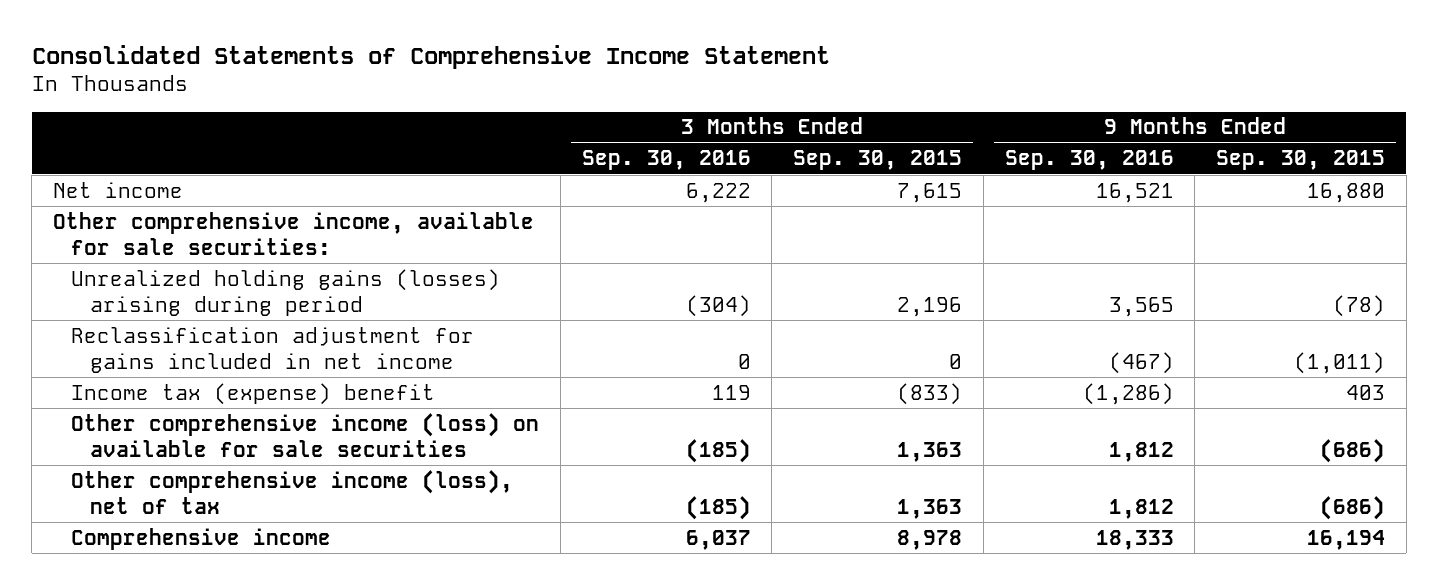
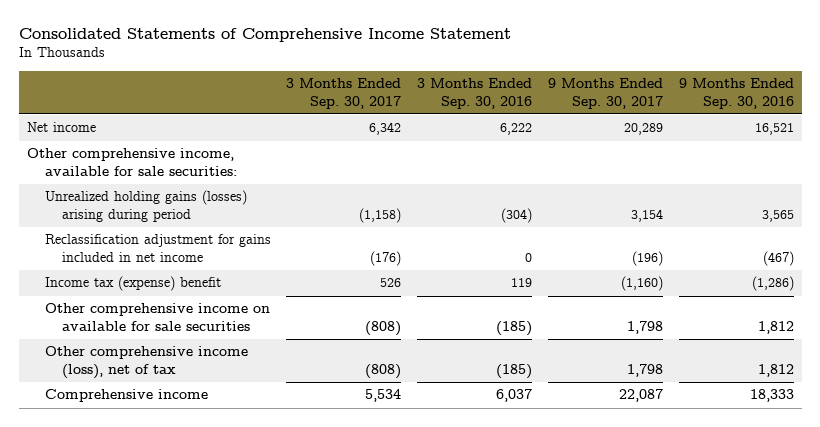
[793,150,963,171] Sep. 30, 2015 -> none
[1216,150,1386,171] Sep. 30, 2015 -> none
none -> [286,78,402,109] 3 Months Ended Sep. 30, 2017
none -> [547,78,663,109] 9 Months Ended Sep. 30, 2017
[71,412,540,457] Other comprehensive income (loss) on available for sale securities -> [44,303,270,331] Other comprehensive income on available for sale securities

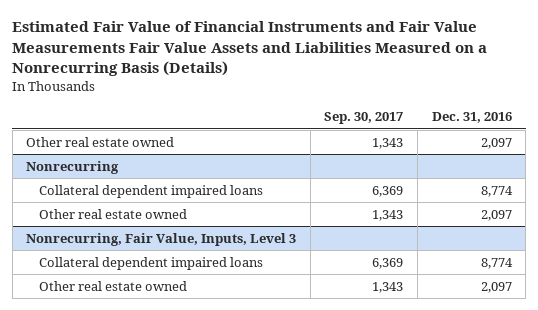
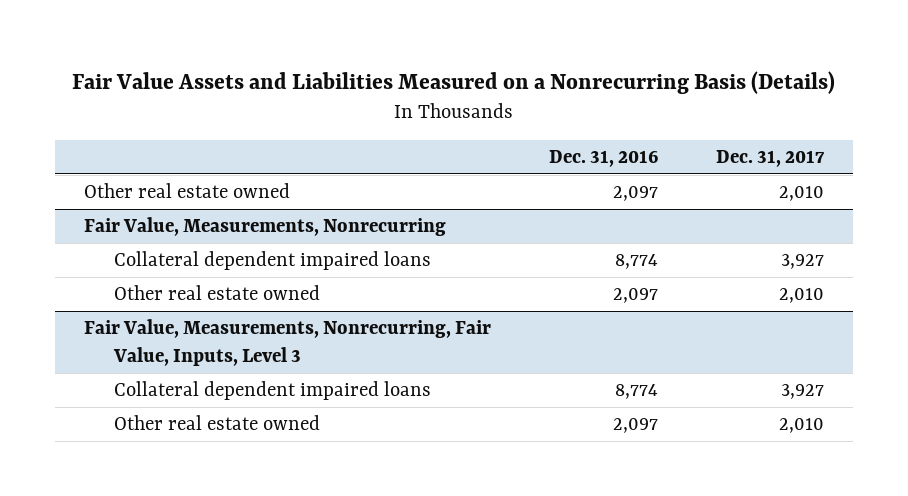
[12,21,488,77] Estimated Fair Value of Financial Instruments and Fair Value Measurements Fair Value Assets and Liabilities Measured on a Nonrecurring Basis (Details) -> [72,70,836,94] Fair Value Assets and Liabilities Measured on a Nonrecurring Basis (Details)
[324,112,404,125] Sep. 30, 2017 -> none
none -> [715,149,825,167] Dec. 31, 2017
[26,160,120,174] Nonrecurring -> [84,217,447,237] Fair Value, Measurements, Nonrecurring
[26,232,297,246] Nonrecurring, Fair Value, Inputs, Level 3 -> [84,319,492,366] Fair Value, Measurements, Nonrecurring, Fair Value, Inputs, Level 3

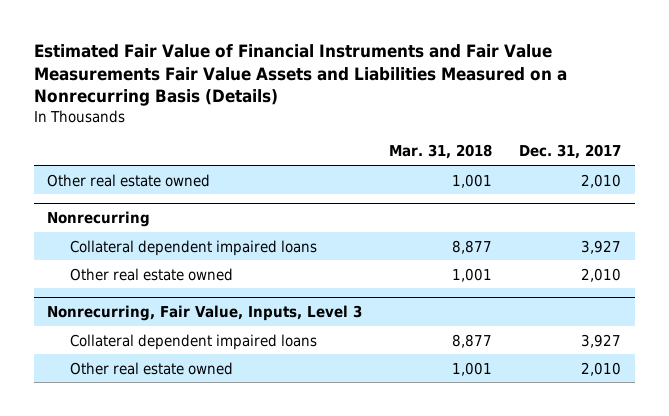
[72,70,836,94] Fair Value Assets and Liabilities Measured on a Nonrecurring Basis (Details) -> [33,43,567,107] Estimated Fair Value of Financial Instruments and Fair Value Measurements Fair Value Assets and Liabilities Measured on a Nonrecurring Basis (Details)
[549,149,659,167] Dec. 31, 2016 -> none
none -> [389,144,493,160] Mar. 31, 2018
[84,217,447,237] Fair Value, Measurements, Nonrecurring -> [47,211,151,228] Nonrecurring
[84,319,492,366] Fair Value, Measurements, Nonrecurring, Fair Value, Inputs, Level 3 -> [47,305,363,322] Nonrecurring, Fair Value, Inputs, Level 3

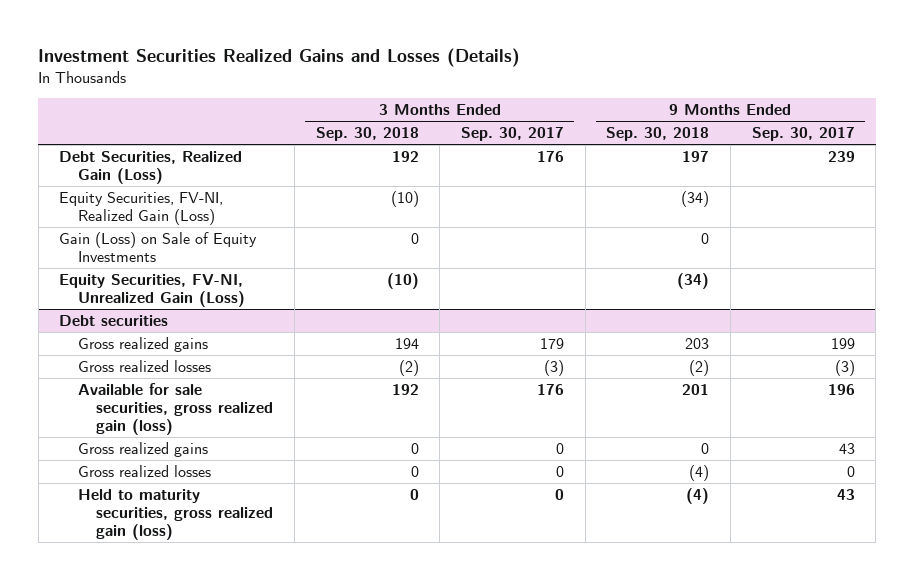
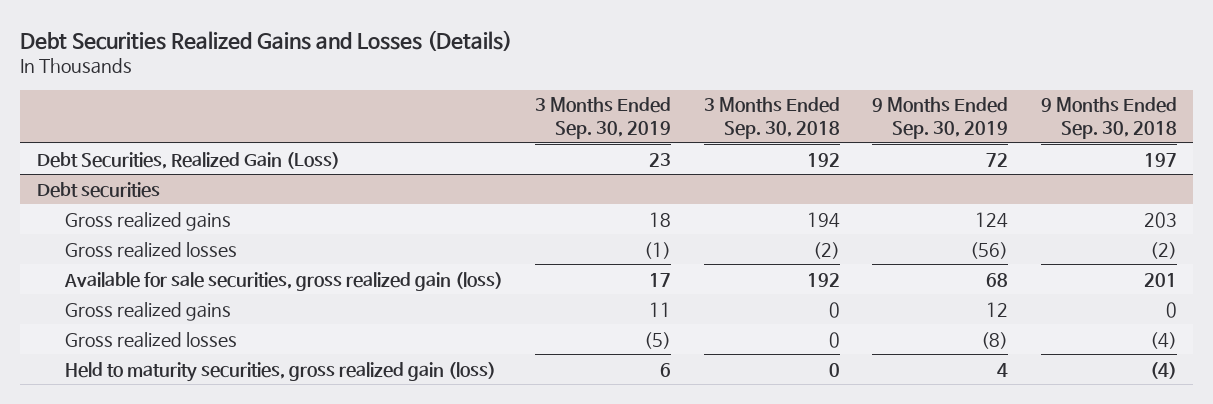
[38,47,521,67] Investment Securities Realized Gains and Losses (Details) -> [20,29,513,51] Debt Securities Realized Gains and Losses (Details)
[460,127,564,142] Sep. 30, 2017 -> none
[751,127,855,142] Sep. 30, 2017 -> none
none -> [535,97,672,139] 3 Months Ended Sep. 30, 2019
none -> [872,97,1009,139] 9 Months Ended Sep. 30, 2019
[59,191,224,225] Equity Securities, FV-NI, Realized Gain (Loss) -> none
[59,231,258,262] Gain (Loss) on Sale of Equity Investments -> none
[59,273,245,307] Equity Securities, FV-NI, Unrealized Gain (Loss) -> none

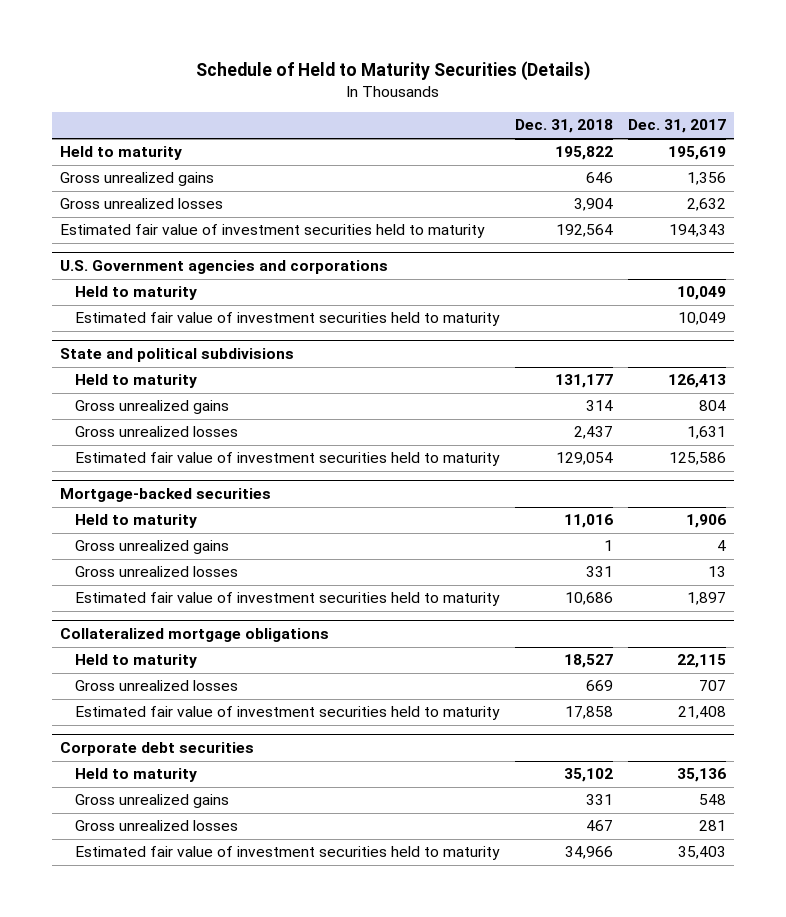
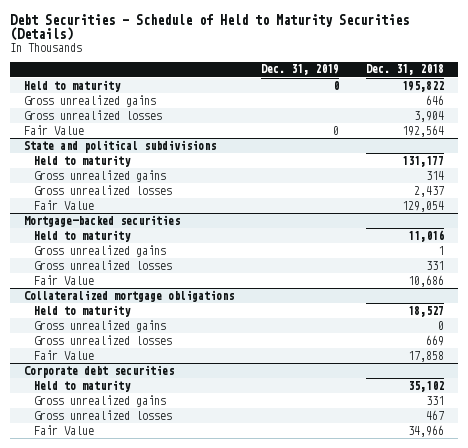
[196,61,591,82] Schedule of Held to Maturity Securities (Details) -> [9,13,409,42] Debt Securities - Schedule of Held to Maturity Securities (Details)
[628,119,727,134] Dec. 31, 2017 -> none
none -> [260,64,339,76] Dec. 31, 2019
[60,260,389,275] U.S. Government agencies and corporations -> none
[74,286,197,301] Held to maturity -> none
[74,312,500,327] Estimated fair value of investment securities held to maturity -> none
[60,224,486,239] Estimated fair value of investment securities held to maturity -> [23,124,84,135] Fair Value
[74,452,500,467] Estimated fair value of investment securities held to maturity -> [34,199,95,210] Fair Value
[74,592,500,607] Estimated fair value of investment securities held to maturity -> [34,274,95,285] Fair Value
none -> [34,319,167,332] Gross unrealized gains
[74,706,500,721] Estimated fair value of investment securities held to maturity -> [34,349,95,360] Fair Value
[74,846,500,861] Estimated fair value of investment securities held to maturity -> [34,424,95,435] Fair Value

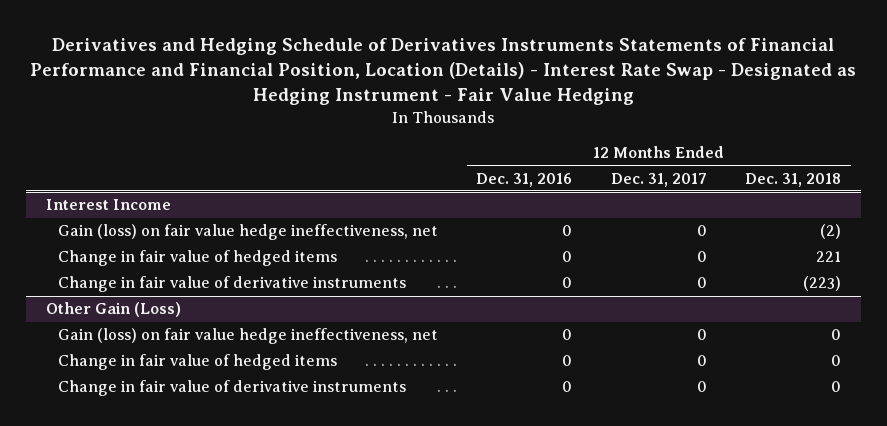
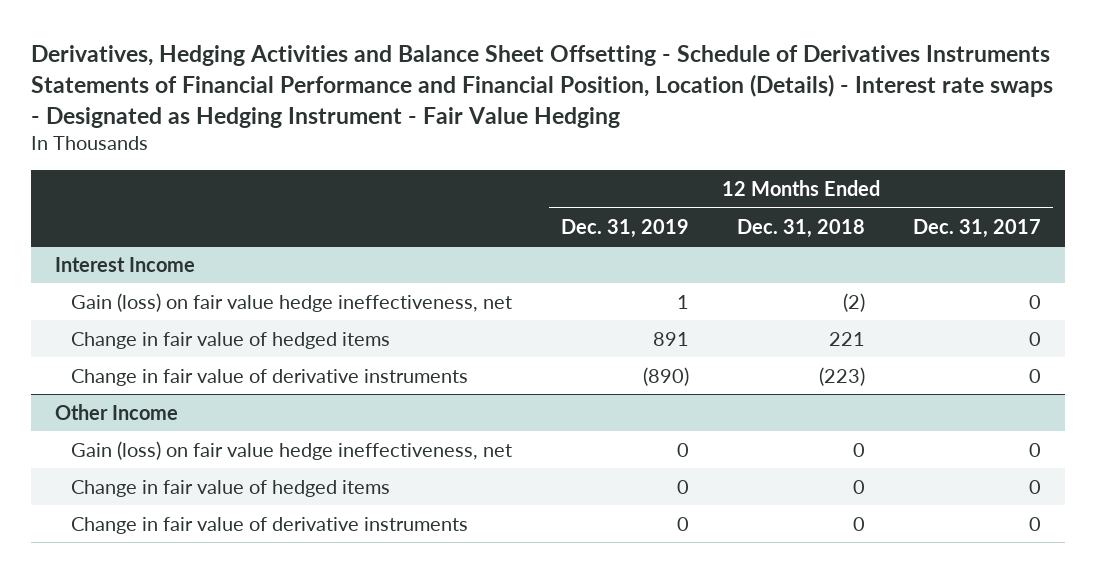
[30,38,857,106] Derivatives and Hedging Schedule of Derivatives Instruments Statements of Financial Performance and Financial Position, Location (Details) - Interest Rate Swap - Designated as Hedging Instrument - Fair Value Hedging -> [30,44,1053,128] Derivatives, Hedging Activities and Balance Sheet Offsetting - Schedule of Derivatives Instruments Statements of Financial Performance and Financial Position, Location (Details) - Interest rate swaps - Designated as Hedging Instrument - Fair Value Hedging
[476,172,573,187] Dec. 31, 2016 -> none
none -> [560,218,689,238] Dec. 31, 2019
[45,302,181,318] Other Gain (Loss) -> [54,403,178,420] Other Income

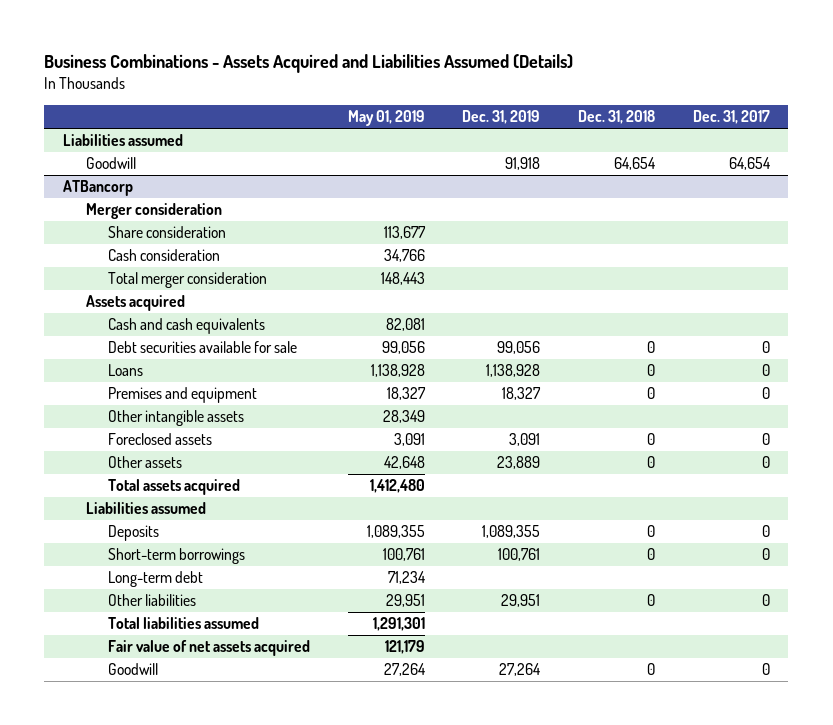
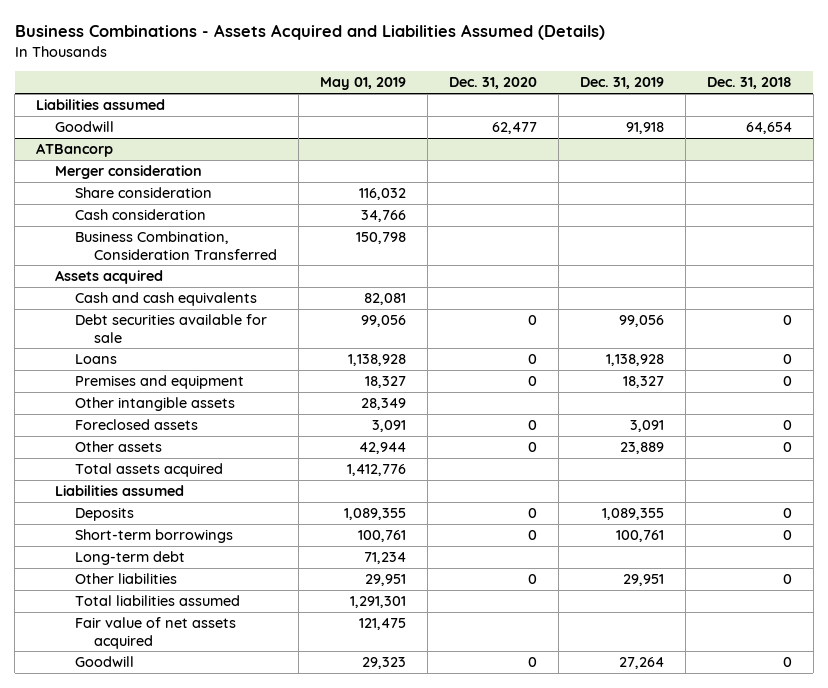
[692,110,770,125] Dec. 31, 2017 -> none
none -> [449,77,538,90] Dec. 31, 2020
[383,226,426,240] 113,677 -> [359,188,407,201] 116,032
[107,272,267,289] Total merger consideration -> none
none -> [74,231,278,260] Business Combination, Consideration Transferred
[383,456,425,470] 42,648 -> [359,442,407,455] 42,944
[369,479,425,494] 1,412,480 -> [347,464,407,477] 1,412,776
[384,640,425,655] 121,179 -> [359,618,407,631] 121,475
[383,663,426,677] 27,264 -> [362,657,407,670] 29,323

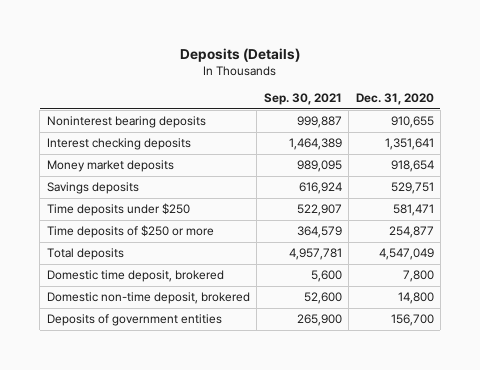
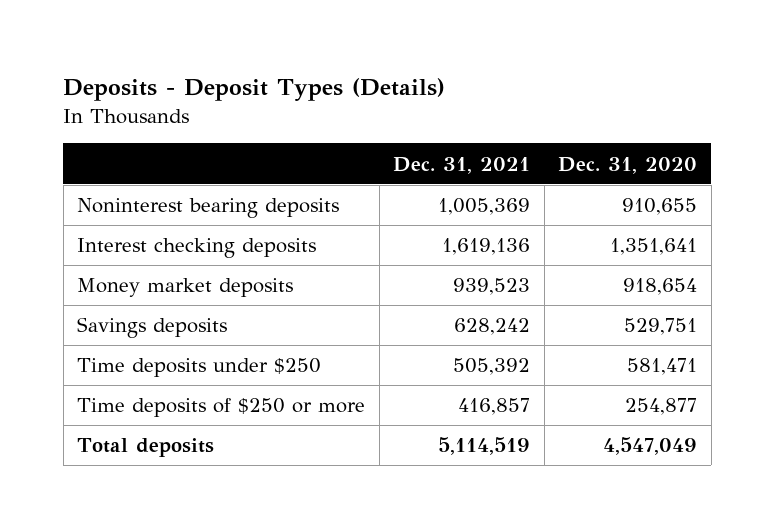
[180,47,301,62] Deposits (Details) -> [63,78,446,102] Deposits - Deposit Types (Details)
[263,93,342,106] Sep. 30, 2021 -> none
none -> [393,156,531,174] Dec. 31, 2021
[46,270,224,283] Domestic time deposit, brokered -> none
[46,292,250,305] Domestic non-time deposit, brokered -> none
[46,314,222,327] Deposits of government entities -> none

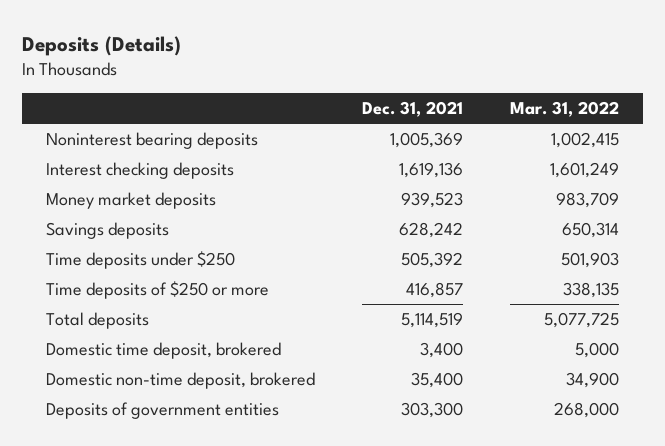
[63,78,446,102] Deposits - Deposit Types (Details) -> [22,35,182,56] Deposits (Details)
[558,156,698,174] Dec. 31, 2020 -> none
none -> [509,101,619,118] Mar. 31, 2022
none -> [45,342,281,360] Domestic time deposit, brokered
none -> [45,372,315,390] Domestic non-time deposit, brokered
none -> [45,402,279,420] Deposits of government entities

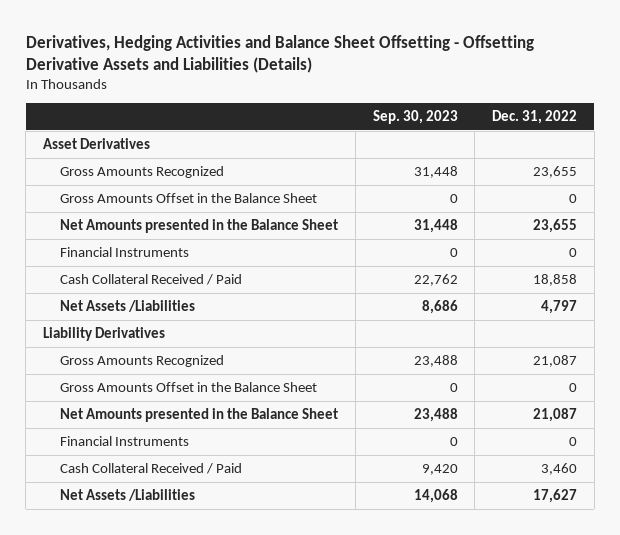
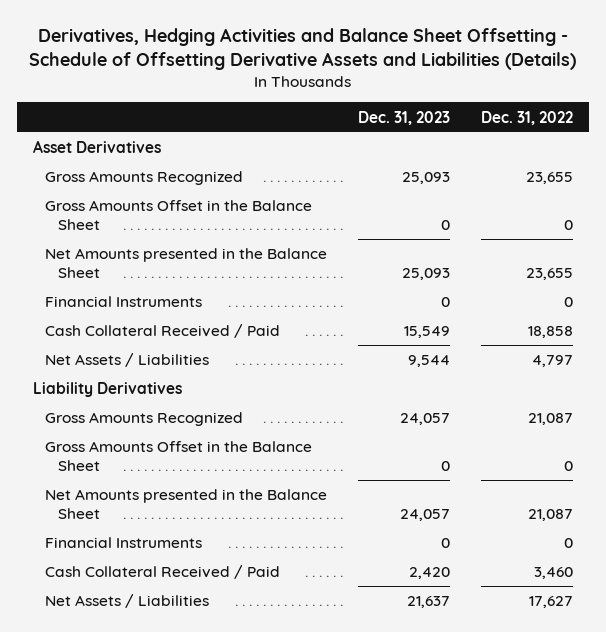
[25,34,534,73] Derivatives, Hedging Activities and Balance Sheet Offsetting - Offsetting Derivative Assets and Liabilities (Details) -> [29,27,577,70] Derivatives, Hedging Activities and Balance Sheet Offsetting - Schedule of Offsetting Derivative Assets and Liabilities (Details)
[372,110,458,125] Sep. 30, 2023 -> none
none -> [358,110,451,125] Dec. 31, 2023
[60,299,196,312] Net Assets /Liabilities -> [45,353,210,368] Net Assets / Liabilities
[60,488,196,501] Net Assets /Liabilities -> [45,594,210,609] Net Assets / Liabilities

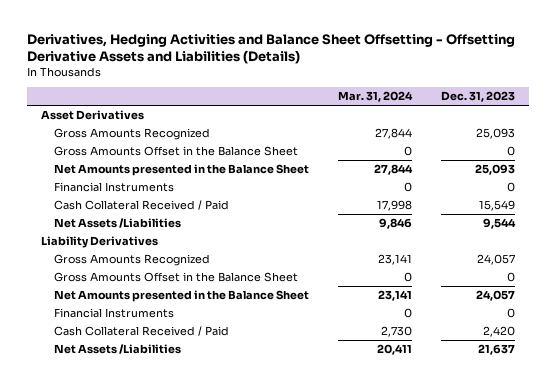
[29,27,577,70] Derivatives, Hedging Activities and Balance Sheet Offsetting - Schedule of Offsetting Derivative Assets and Liabilities (Details) -> [26,33,515,65] Derivatives, Hedging Activities and Balance Sheet Offsetting - Offsetting Derivative Assets and Liabilities (Details)
[481,110,574,125] Dec. 31, 2022 -> none
none -> [338,91,414,103] Mar. 31, 2024
[45,353,210,368] Net Assets / Liabilities -> [54,218,182,229] Net Assets /Liabilities
[45,594,210,609] Net Assets / Liabilities -> [54,344,182,355] Net Assets /Liabilities

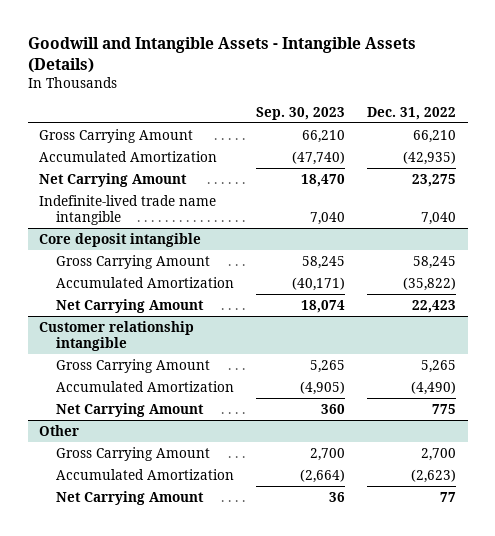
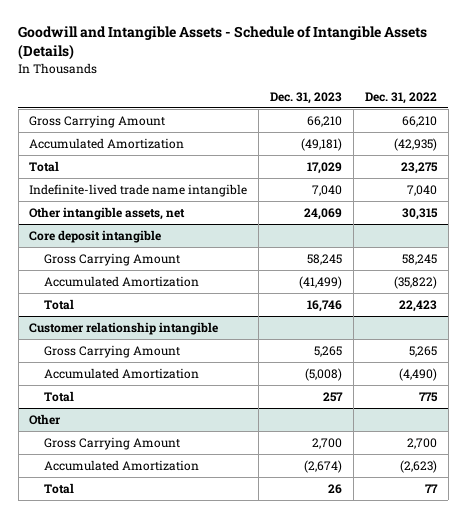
[27,36,416,73] Goodwill and Intangible Assets - Intangible Assets (Details) -> [18,26,428,61] Goodwill and Intangible Assets - Schedule of Intangible Assets (Details)
[255,107,345,121] Sep. 30, 2023 -> none
none -> [270,91,343,104] Dec. 31, 2023
[38,172,187,187] Net Carrying Amount -> [29,160,60,172] Total
none -> [29,206,186,220] Other intangible assets, net
[55,298,204,313] Net Carrying Amount -> [44,298,75,310] Total
[55,402,204,417] Net Carrying Amount -> [44,390,75,402] Total
[55,490,204,505] Net Carrying Amount -> [44,482,75,494] Total

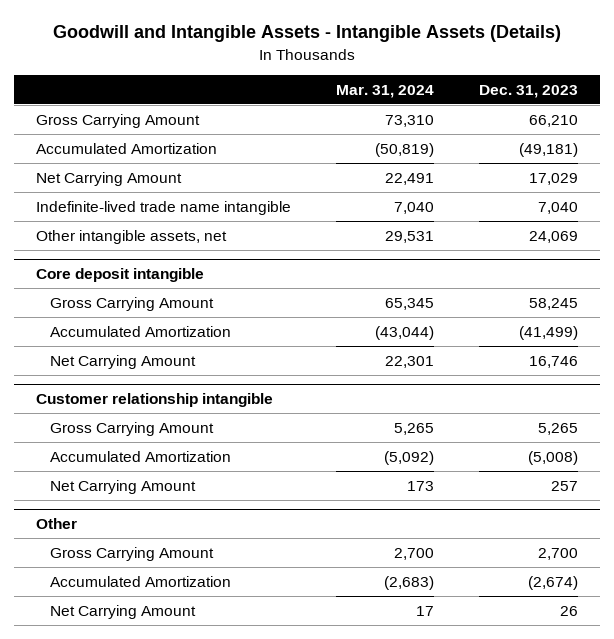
[18,26,428,61] Goodwill and Intangible Assets - Schedule of Intangible Assets (Details) -> [53,25,562,43] Goodwill and Intangible Assets - Intangible Assets (Details)
[364,91,437,104] Dec. 31, 2022 -> none
none -> [336,85,435,99] Mar. 31, 2024
[29,160,60,172] Total -> [36,171,183,186] Net Carrying Amount
[44,298,75,310] Total -> [49,354,196,369] Net Carrying Amount
[44,390,75,402] Total -> [49,479,196,494] Net Carrying Amount
[44,482,75,494] Total -> [49,604,196,619] Net Carrying Amount

